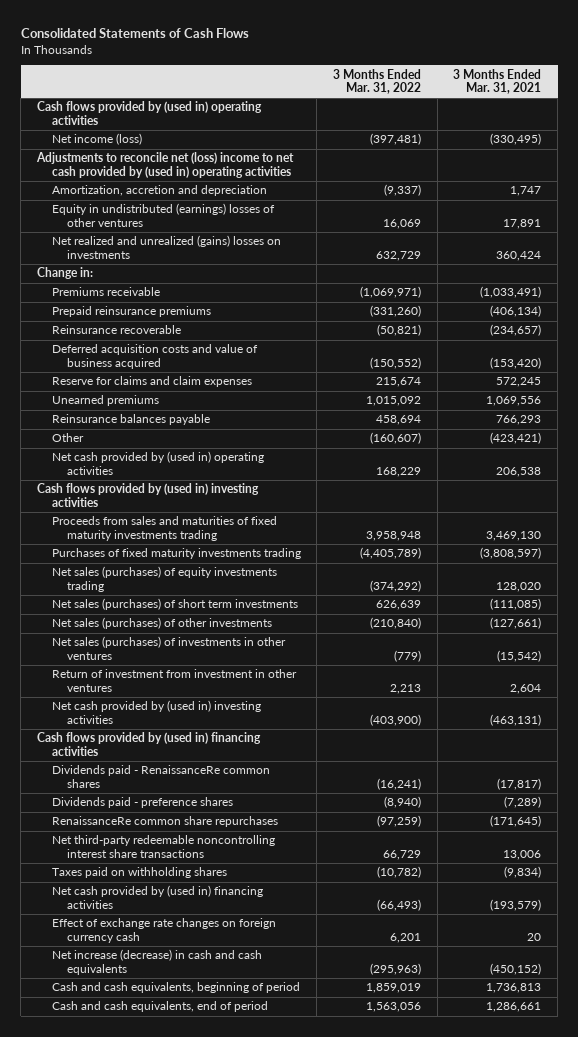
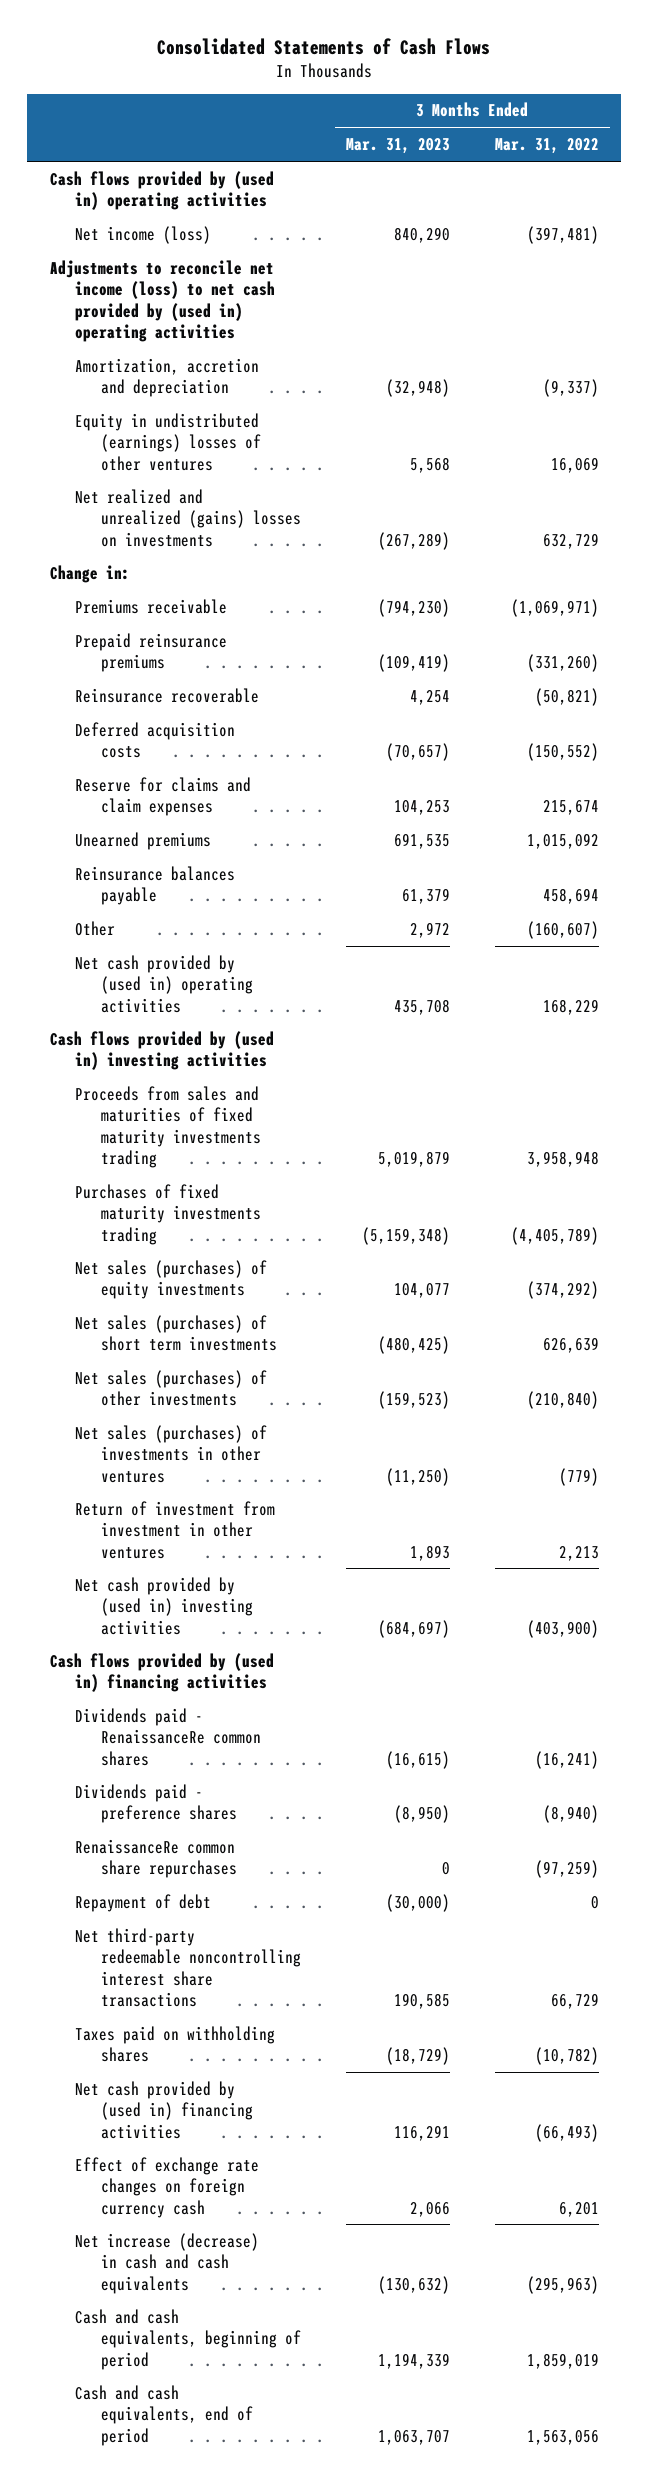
[453,68,542,95] 3 Months Ended Mar. 31, 2021 -> none
none -> [346,138,451,155] Mar. 31, 2023
[35,152,294,179] Adjustments to reconcile net (loss) income to net cash provided by (used in) operating activities -> [49,259,276,342] Adjustments to reconcile net income (loss) to net cash provided by (used in) operating activities
[51,344,258,370] Deferred acquisition costs and value of business acquired -> [75,721,236,759] Deferred acquisition costs
[51,566,277,593] Net sales (purchases) of equity investments trading -> [75,1259,268,1300] Net sales (purchases) of equity investments
none -> [75,1893,212,1912] Repayment of debt

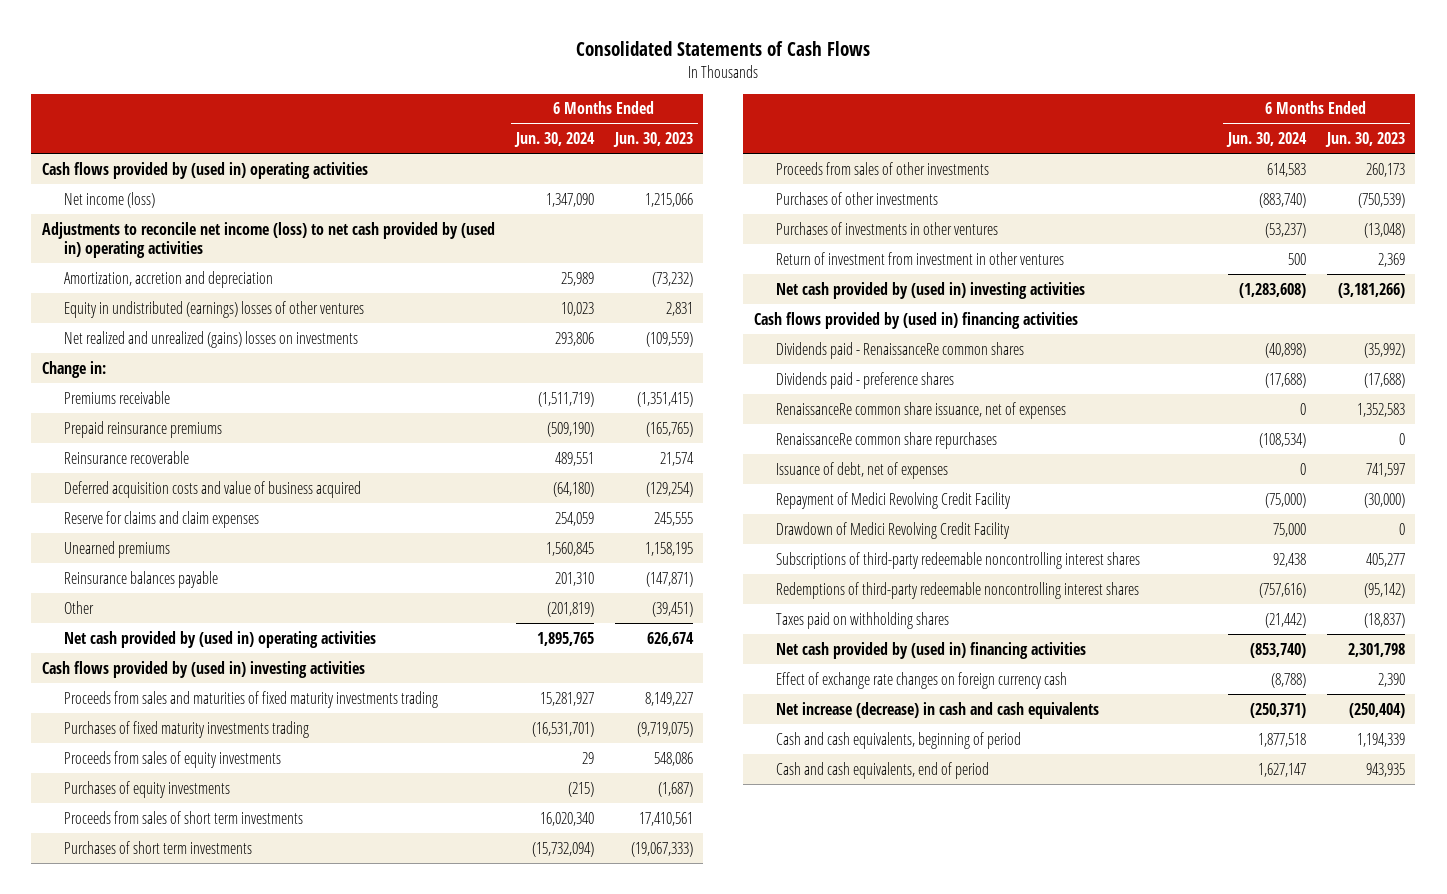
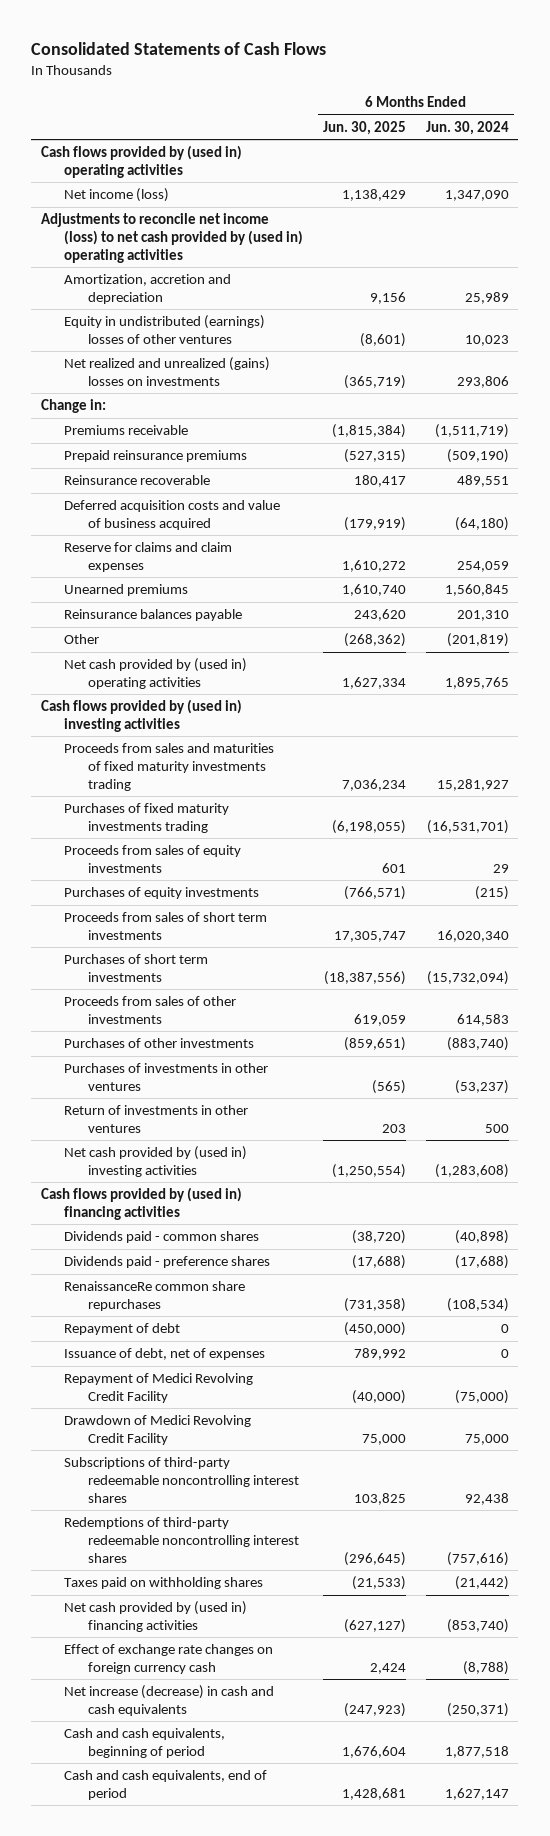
[612,132,693,148] Jun. 30, 2023 -> none
none -> [322,120,406,135] Jun. 30, 2025
[776,251,1065,265] Return of investment from investment in other ventures -> [64,1105,249,1134] Return of investments in other ventures
[776,341,1025,359] Dividends paid - RenaissanceRe common shares -> [64,1231,260,1244] Dividends paid - common shares
[776,401,1067,419] RenaissanceRe common share issuance, net of expenses -> none
none -> [64,1323,181,1336] Repayment of debt

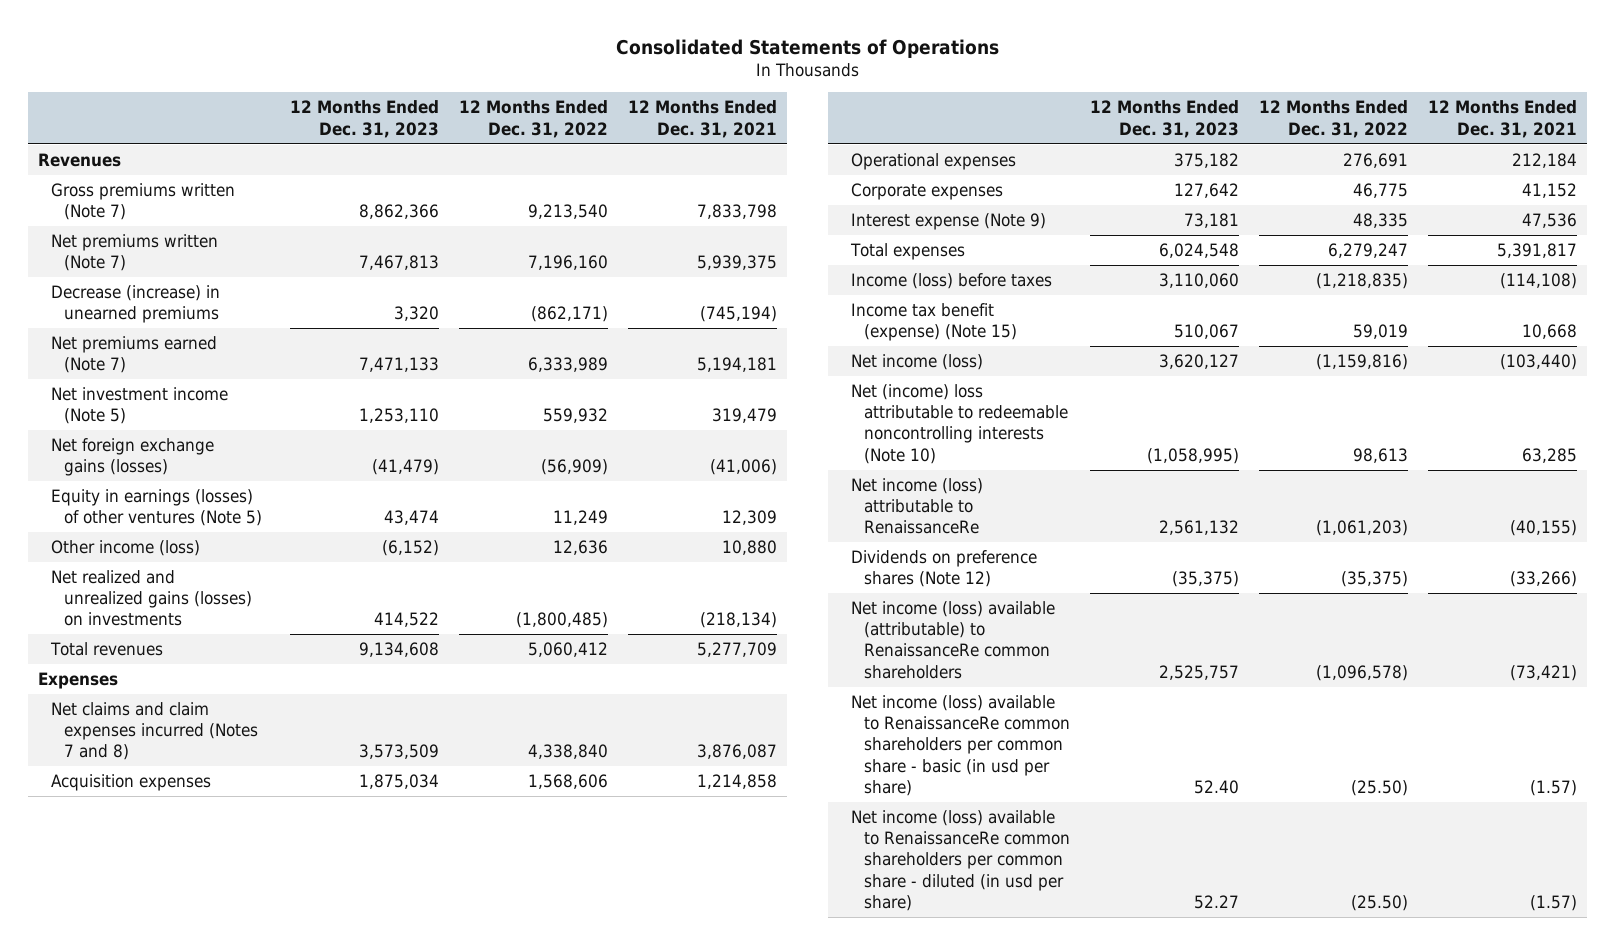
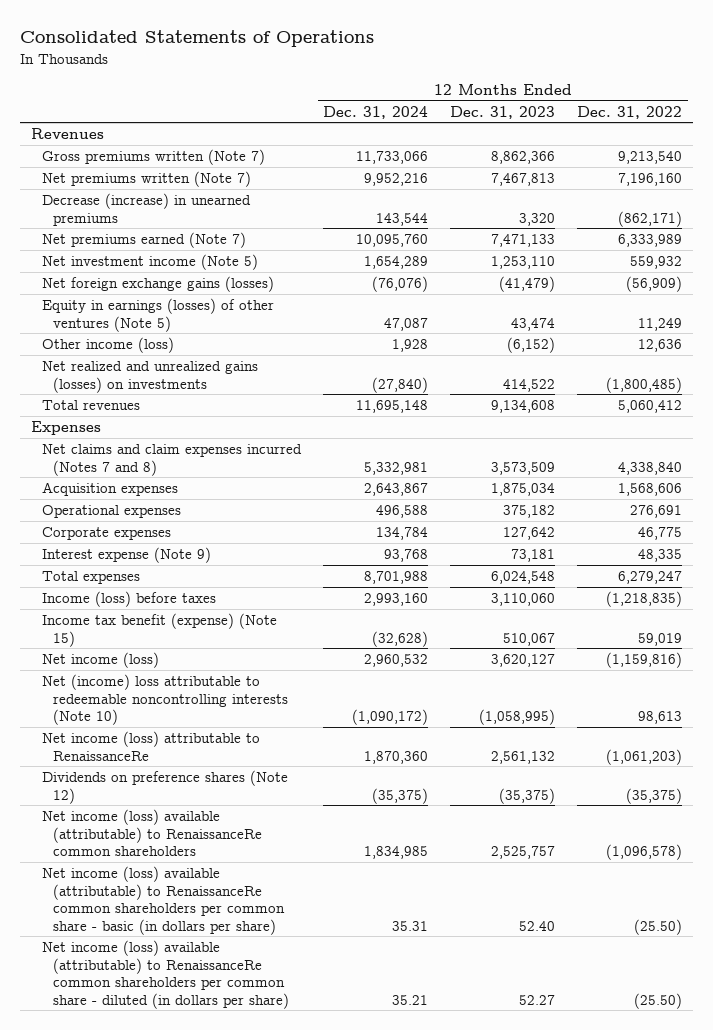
[628,100,778,138] 12 Months Ended Dec. 31, 2021 -> none
none -> [323,105,429,119] Dec. 31, 2024
[851,695,1071,796] Net income (loss) available to RenaissanceRe common shareholders per common share - basic (in usd per share) -> [42,866,286,935] Net income (loss) available (attributable) to RenaissanceRe common shareholders per common share - basic (in dollars per share)
[851,810,1071,911] Net income (loss) available to RenaissanceRe common shareholders per common share - diluted (in usd per share) -> [42,940,290,1009] Net income (loss) available (attributable) to RenaissanceRe common shareholders per common share - diluted (in dollars per share)

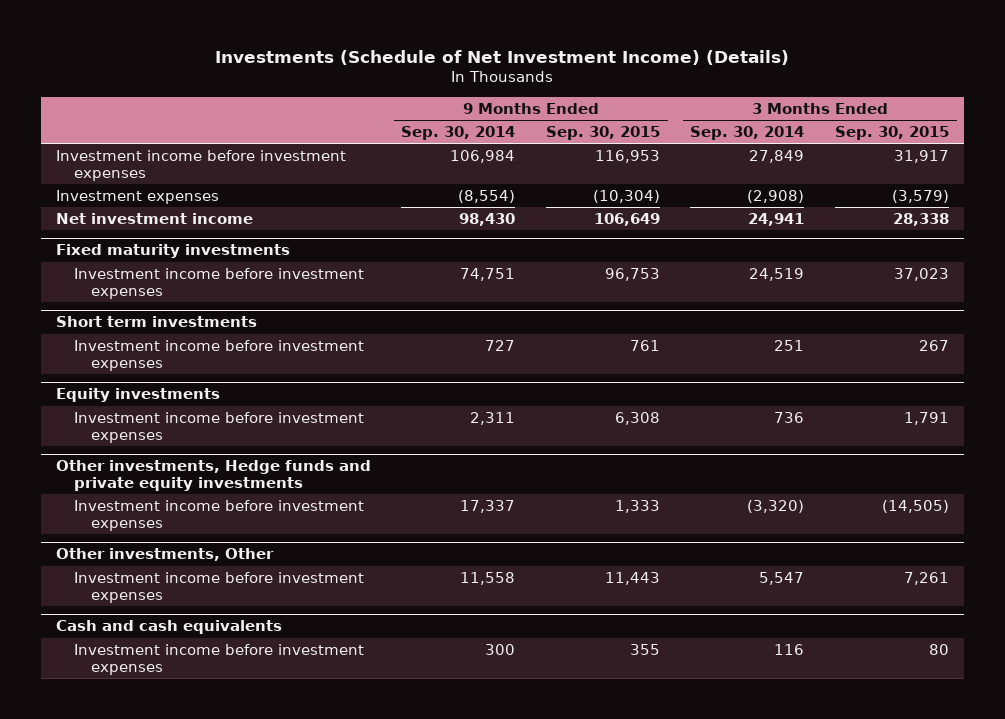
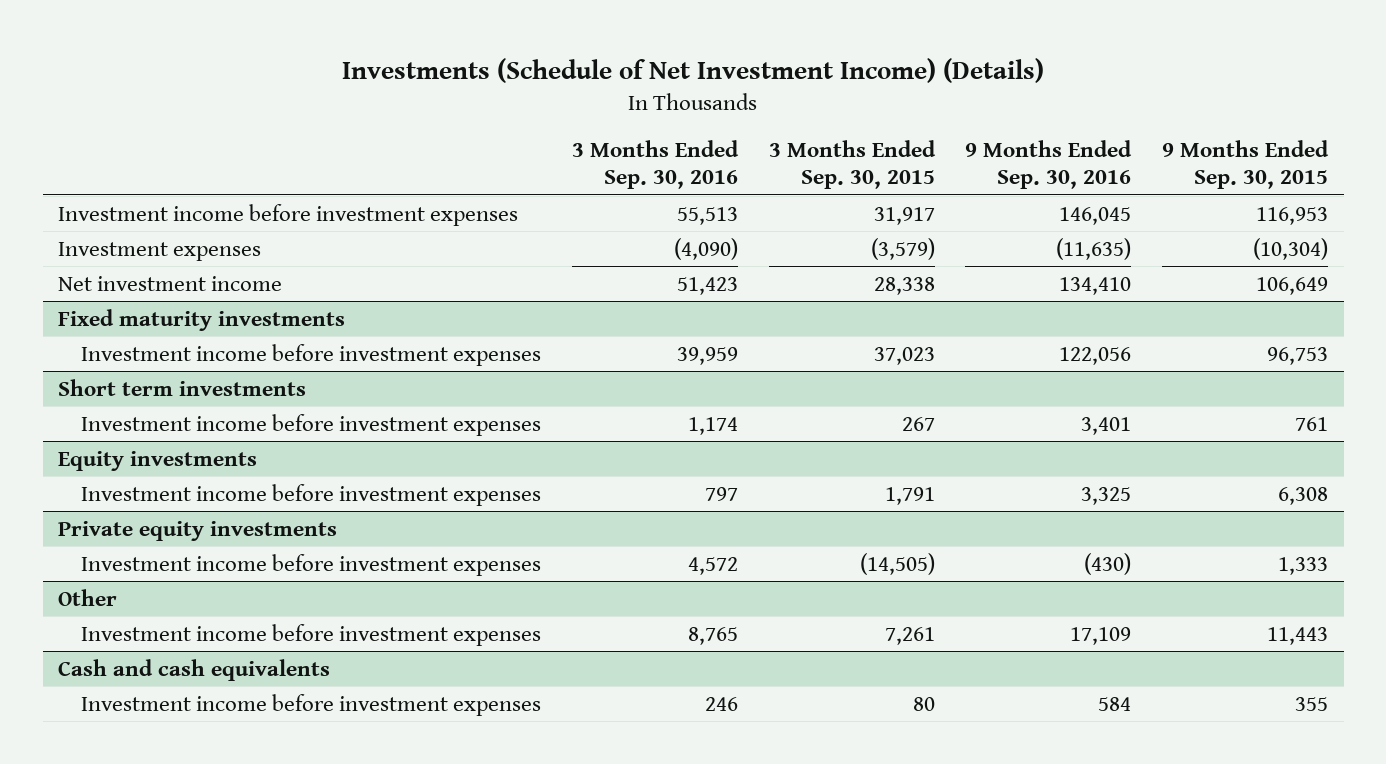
[401,125,516,140] Sep. 30, 2014 -> none
[690,125,805,140] Sep. 30, 2014 -> none
none -> [572,140,740,190] 3 Months Ended Sep. 30, 2016
none -> [965,140,1133,190] 9 Months Ended Sep. 30, 2016
[55,460,371,491] Other investments, Hedge funds and private equity investments -> none
none -> [58,520,338,541] Private equity investments
[55,548,274,562] Other investments, Other -> [58,588,118,606] Other

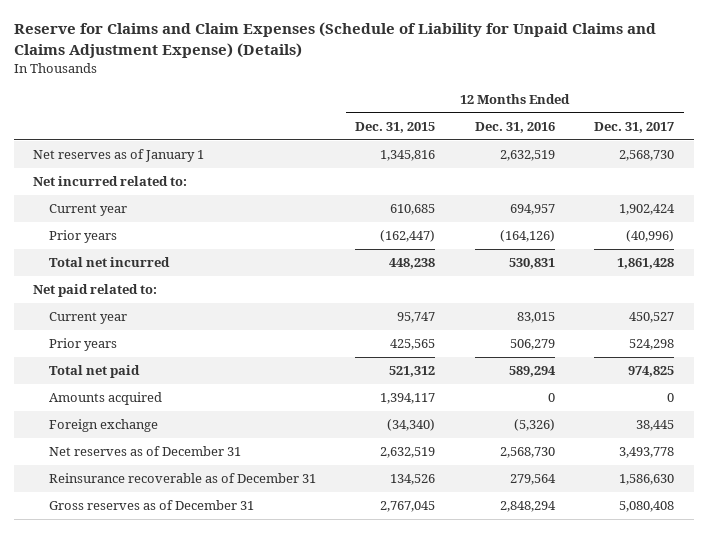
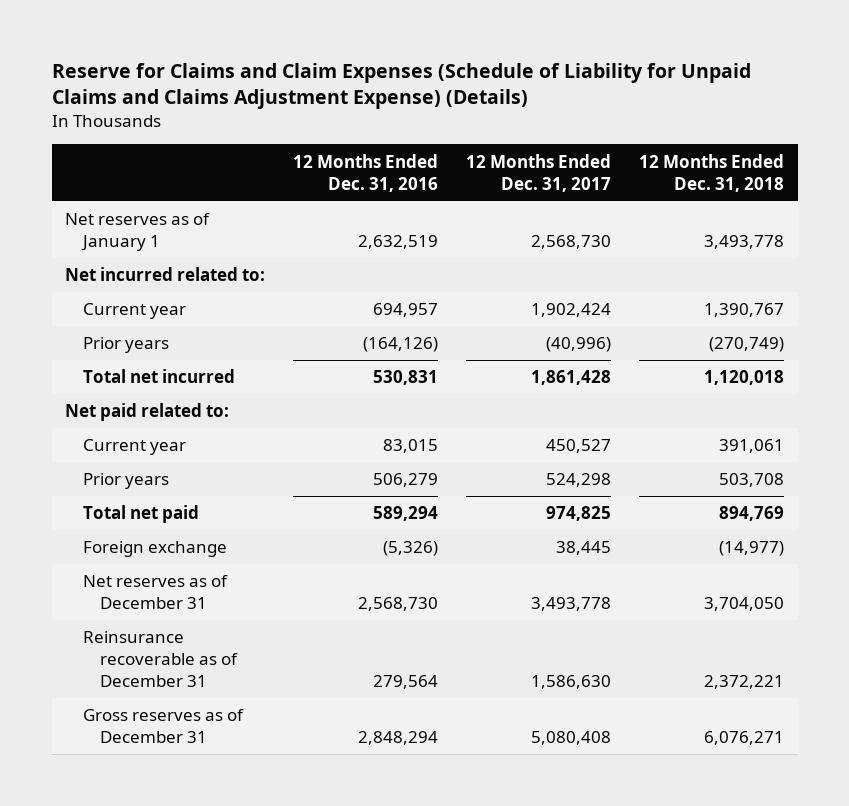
[355,122,436,134] Dec. 31, 2015 -> none
none -> [638,153,784,192] 12 Months Ended Dec. 31, 2018
[48,392,162,406] Amounts acquired -> none

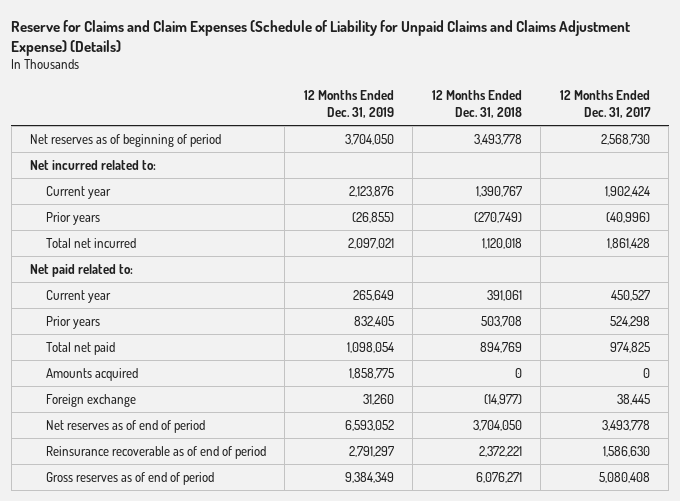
[293,153,439,192] 12 Months Ended Dec. 31, 2016 -> none
none -> [303,90,394,118] 12 Months Ended Dec. 31, 2019
[65,213,211,252] Net reserves as of January 1 -> [30,133,222,147] Net reserves as of beginning of period
none -> [46,367,139,381] Amounts acquired
[82,575,228,610] Net reserves as of December 31 -> [46,419,206,433] Net reserves as of end of period
[82,631,239,688] Reinsurance recoverable as of December 31 -> [46,445,267,459] Reinsurance recoverable as of end of period
[82,709,244,744] Gross reserves as of December 31 -> [46,471,215,485] Gross reserves as of end of period

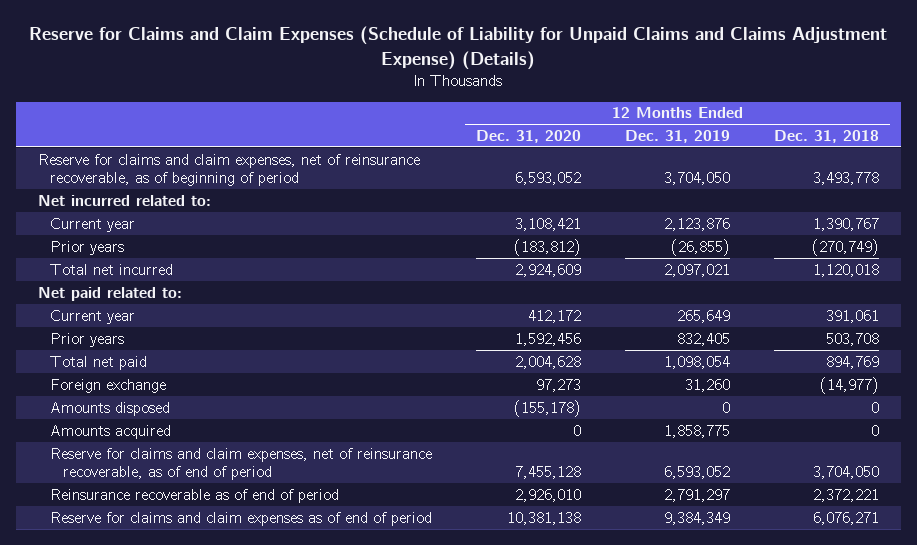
[559,90,651,118] 12 Months Ended Dec. 31, 2017 -> none
none -> [476,129,582,143] Dec. 31, 2020
[30,133,222,147] Net reserves as of beginning of period -> [37,153,420,187] Reserve for claims and claim expenses, net of reinsurance recoverable, as of beginning of period
none -> [50,401,171,416] Amounts disposed
[46,367,139,381] Amounts acquired -> [50,424,172,439] Amounts acquired
[46,419,206,433] Net reserves as of end of period -> [50,447,433,481] Reserve for claims and claim expenses, net of reinsurance recoverable, as of end of period
[46,471,215,485] Gross reserves as of end of period -> [50,511,433,526] Reserve for claims and claim expenses as of end of period

